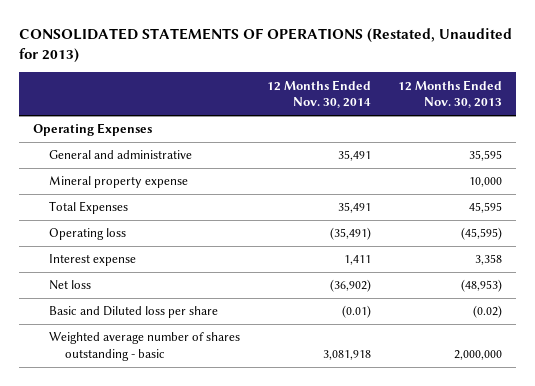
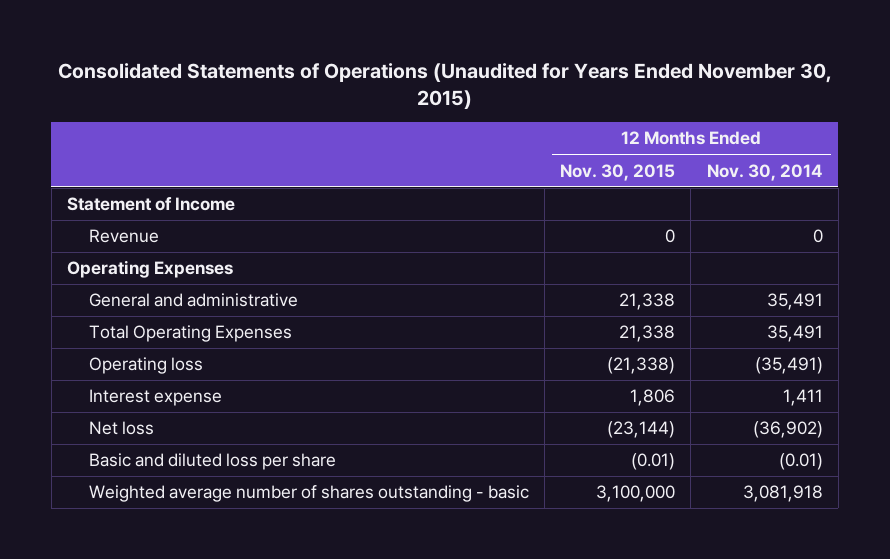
[19,28,513,64] CONSOLIDATED STATEMENTS OF OPERATIONS (Restated, Unaudited for 2013) -> [57,63,832,110] Consolidated Statements of Operations (Unaudited for Years Ended November 30, 2015)
[398,79,503,109] 12 Months Ended Nov. 30, 2013 -> none
none -> [560,163,676,181] Nov. 30, 2015
none -> [67,197,236,212] Statement of Income
none -> [88,229,159,244] Revenue
[49,176,189,189] Mineral property expense -> none
[49,201,129,215] Total Expenses -> [88,325,292,343] Total Operating Expenses
[49,306,219,319] Basic and Diluted loss per share -> [88,453,336,471] Basic and diluted loss per share

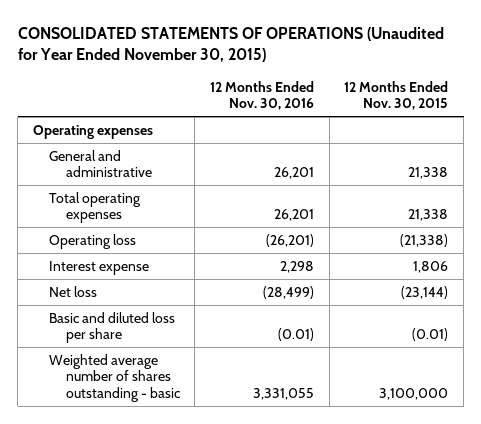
[57,63,832,110] Consolidated Statements of Operations (Unaudited for Years Ended November 30, 2015) -> [17,26,444,63] CONSOLIDATED STATEMENTS OF OPERATIONS (Unaudited for Year Ended November 30, 2015)
[706,163,823,181] Nov. 30, 2014 -> none
none -> [210,80,315,111] 12 Months Ended Nov. 30, 2016
[67,197,236,212] Statement of Income -> none
[88,229,159,244] Revenue -> none
[67,260,234,279] Operating Expenses -> [32,124,153,139] Operating expenses
[88,325,292,343] Total Operating Expenses -> [49,191,142,224] Total operating expenses

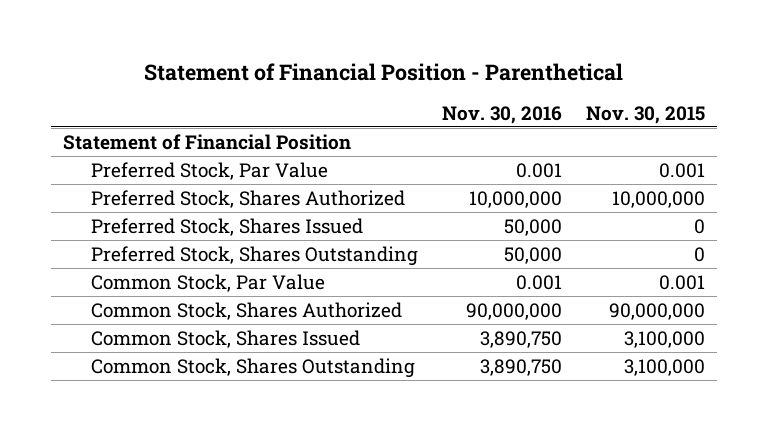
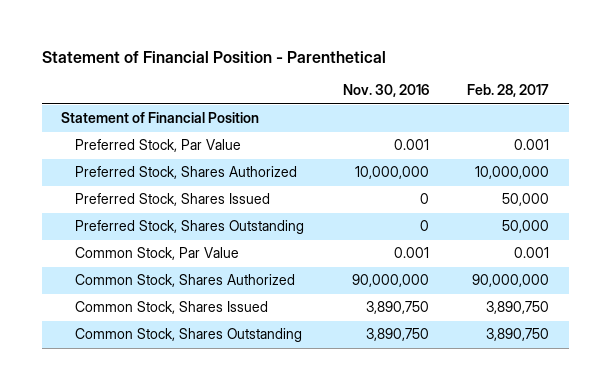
[585,105,705,124] Nov. 30, 2015 -> none
none -> [467,84,550,98] Feb. 28, 2017
[504,218,563,236] 50,000 -> [419,193,429,205] 0
[504,246,563,264] 50,000 -> [419,220,429,232] 0

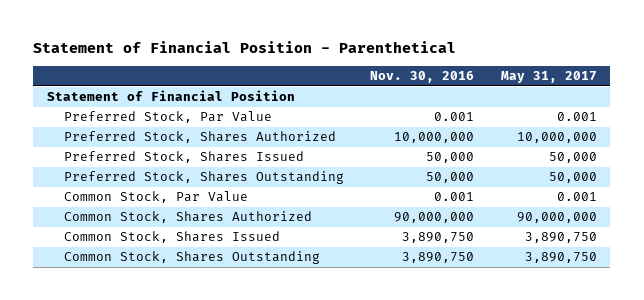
[467,84,550,98] Feb. 28, 2017 -> none
none -> [500,71,597,84] May 31, 2017
[419,193,429,205] 0 -> [426,152,475,164] 50,000
[419,220,429,232] 0 -> [426,172,475,184] 50,000

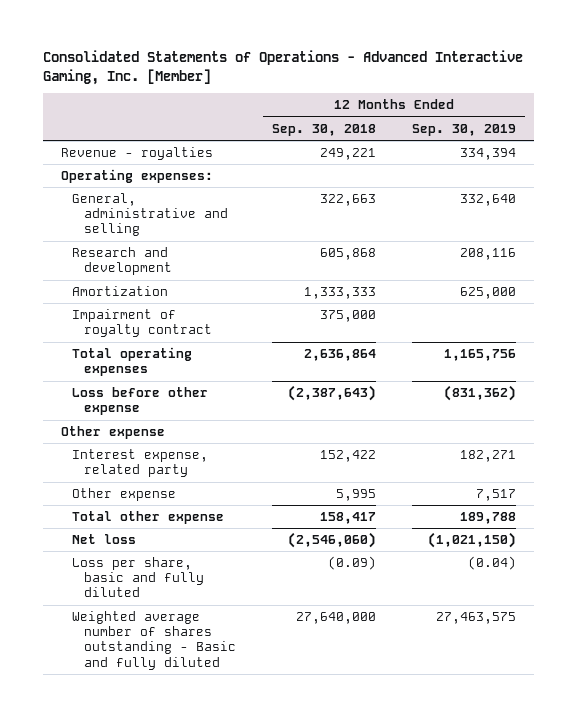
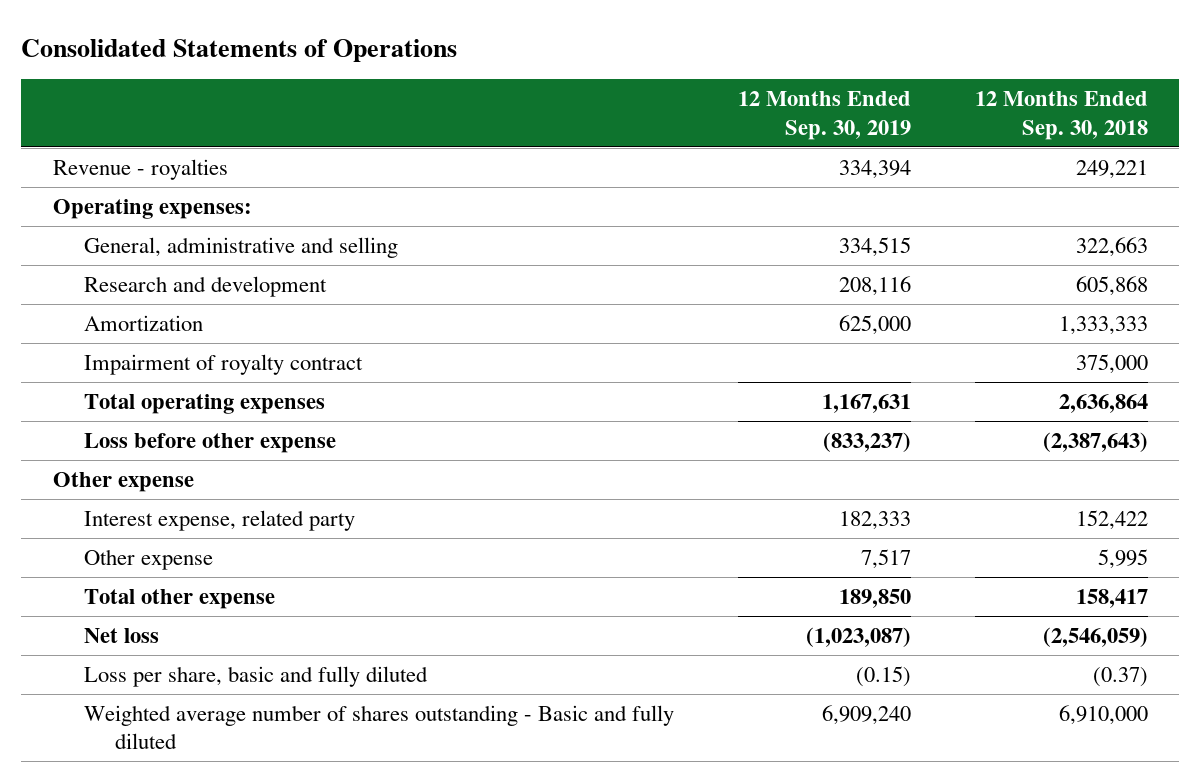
[42,49,523,86] Consolidated Statements of Operations - Advanced Interactive Gaming, Inc. [Member] -> [21,38,458,62] Consolidated Statements of Operations
[460,193,517,206] 332,640 -> [838,236,911,257] 334,515
[444,348,517,361] 1,165,756 -> [821,393,911,413] 1,167,631
[444,384,517,401] (831,362) -> [822,431,911,452] (833,237)
[460,449,517,462] 182,271 -> [838,510,911,530] 182,333
[460,511,517,524] 189,788 -> [838,588,911,608] 189,850
[287,531,376,548] (2,546,060) -> [1042,626,1148,647] (2,546,059)
[428,531,517,548] (1,021,150) -> [805,626,911,647] (1,023,087)
[327,555,376,570] (0.09) -> [1092,666,1148,687] (0.37)
[468,555,517,570] (0.04) -> [855,665,911,687] (0.15)
[295,611,376,624] 27,640,000 -> [1058,704,1148,725] 6,910,000
[436,611,517,624] 27,463,575 -> [821,704,911,725] 6,909,240

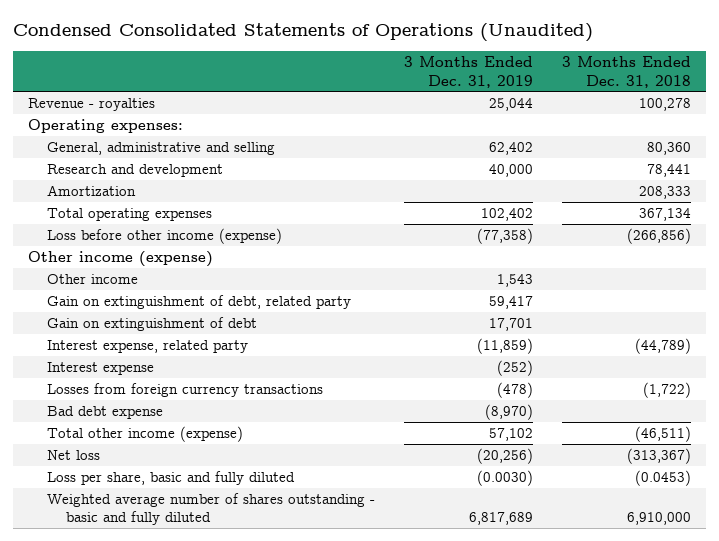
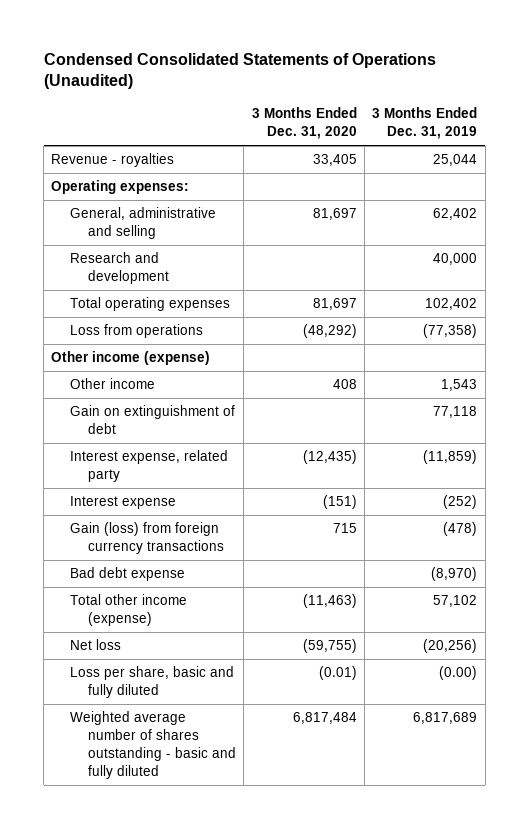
[562,56,692,88] 3 Months Ended Dec. 31, 2018 -> none
none -> [251,107,357,140] 3 Months Ended Dec. 31, 2020
[46,185,136,197] Amortization -> none
[46,228,282,245] Loss before other income (expense) -> [69,324,203,339] Loss from operations
[46,295,351,310] Gain on extinguishment of debt, related party -> none
[489,318,534,332] 17,701 -> [433,406,478,419] 77,118
[46,383,323,398] Losses from foreign currency transactions -> [69,522,224,555] Gain (loss) from foreign currency transactions
[477,470,534,487] (0.0030) -> [439,666,478,681] (0.00)

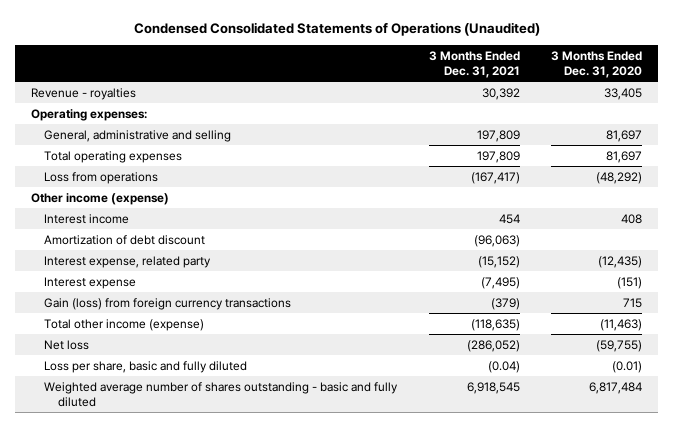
[372,107,478,140] 3 Months Ended Dec. 31, 2019 -> none
none -> [428,50,520,78] 3 Months Ended Dec. 31, 2021
[69,252,169,285] Research and development -> none
[69,378,155,390] Other income -> none
[69,405,235,435] Gain on extinguishment of debt -> none
none -> [44,213,130,224] Interest income
none -> [44,234,206,245] Amortization of debt discount
[69,567,185,582] Bad debt expense -> none

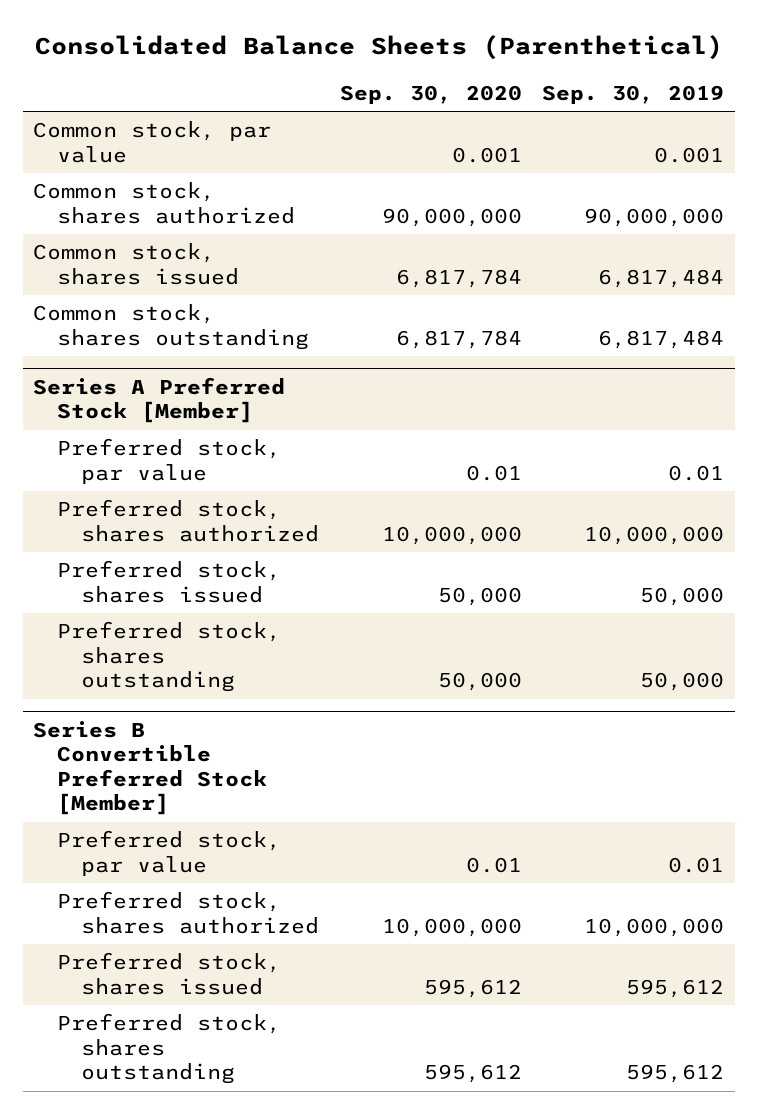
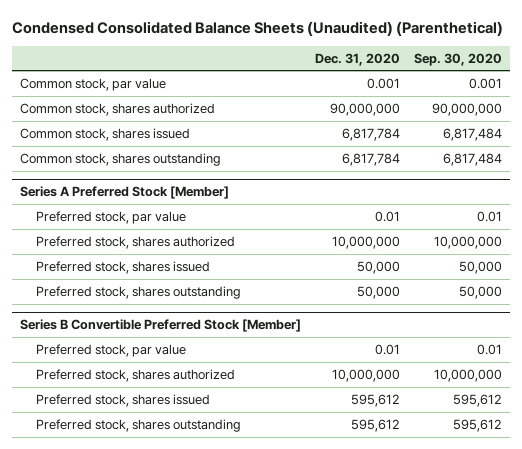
[34,35,723,61] Consolidated Balance Sheets (Parenthetical) -> [12,20,504,36] Condensed Consolidated Balance Sheets (Unaudited) (Parenthetical)
[542,84,725,104] Sep. 30, 2019 -> none
none -> [315,52,401,66] Dec. 31, 2020
[395,268,522,288] 6,817,784 -> [443,127,503,141] 6,817,484
[395,329,522,349] 6,817,784 -> [443,152,503,166] 6,817,484

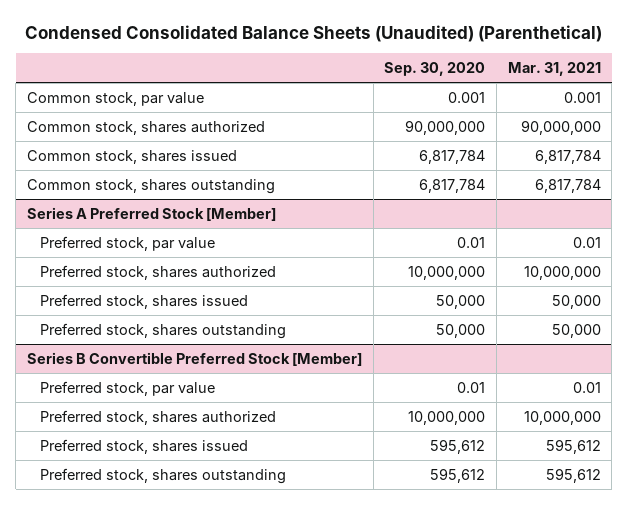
[315,52,401,66] Dec. 31, 2020 -> none
none -> [507,62,601,77] Mar. 31, 2021
[443,127,503,141] 6,817,484 -> [419,149,486,164] 6,817,784
[443,152,503,166] 6,817,484 -> [419,178,486,193] 6,817,784

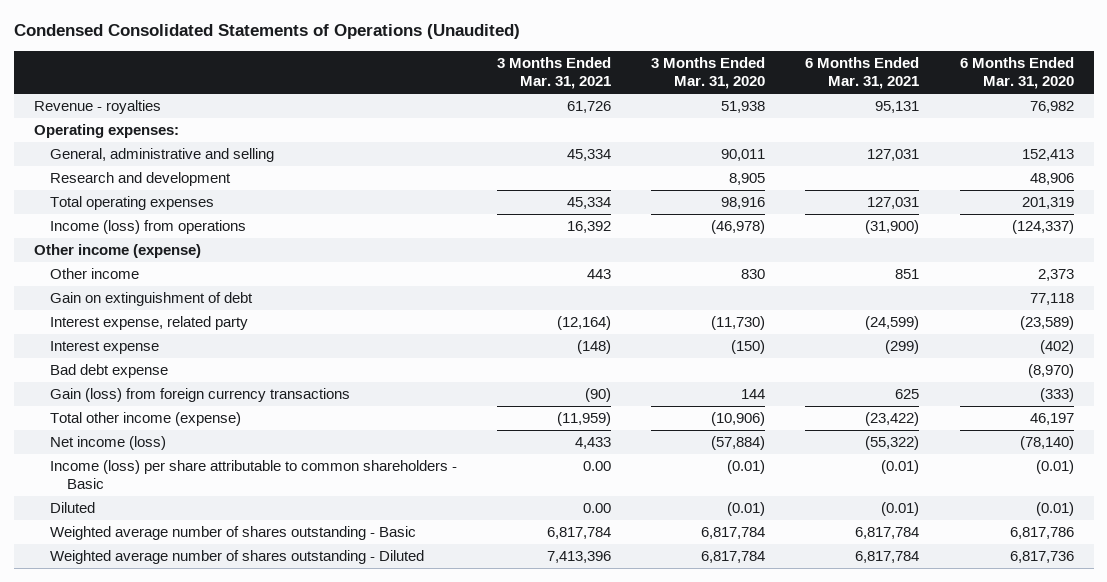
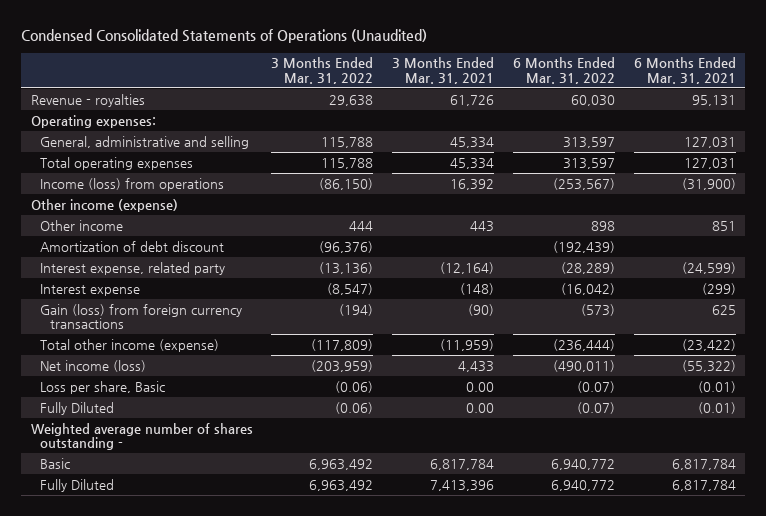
[651,57,766,90] 3 Months Ended Mar. 31, 2020 -> none
[959,57,1074,90] 6 Months Ended Mar. 31, 2020 -> none
none -> [271,57,374,84] 3 Months Ended Mar. 31, 2022
none -> [512,57,615,84] 6 Months Ended Mar. 31, 2022
[50,172,232,187] Research and development -> none
[50,292,254,307] Gain on extinguishment of debt -> none
none -> [40,240,225,252] Amortization of debt discount
[50,364,169,379] Bad debt expense -> none
[50,460,458,489] Income (loss) per share attributable to common shareholders - Basic -> [40,380,166,394] Loss per share, Basic
[50,502,96,514] Diluted -> [40,401,115,415] Fully Diluted
none -> [30,422,253,451] Weighted average number of shares outstanding -
[50,526,417,541] Weighted average number of shares outstanding - Basic -> [40,457,71,469] Basic
[50,550,425,565] Weighted average number of shares outstanding - Diluted -> [40,478,115,492] Fully Diluted

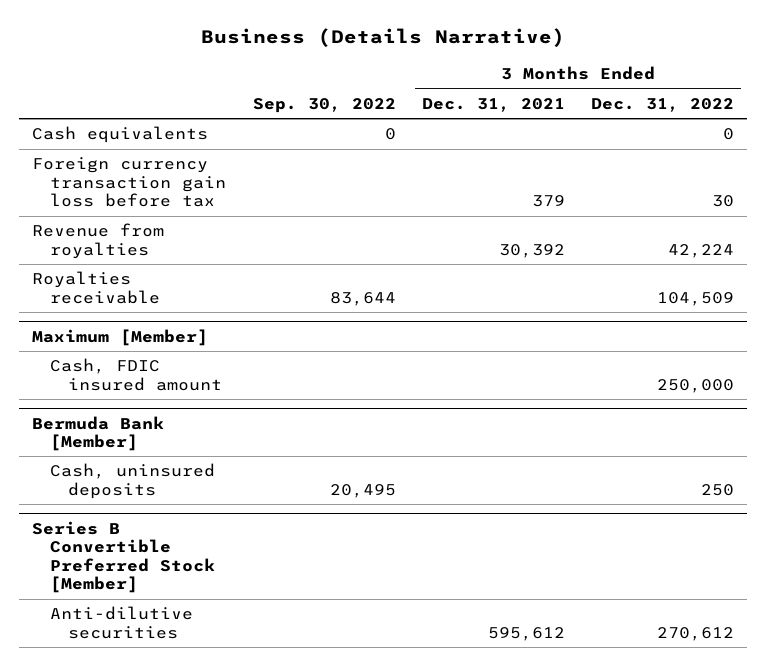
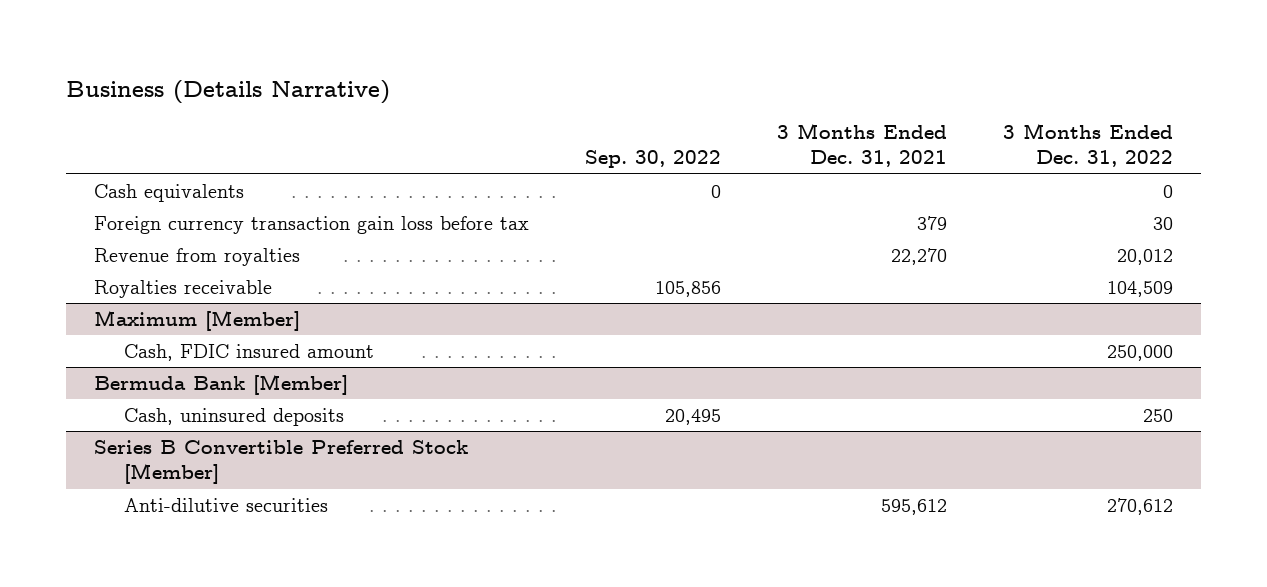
[498,243,565,258] 30,392 -> [890,248,947,266] 22,270
[668,243,735,258] 42,224 -> [1116,249,1173,266] 20,012
[329,291,396,306] 83,644 -> [655,281,722,298] 105,856

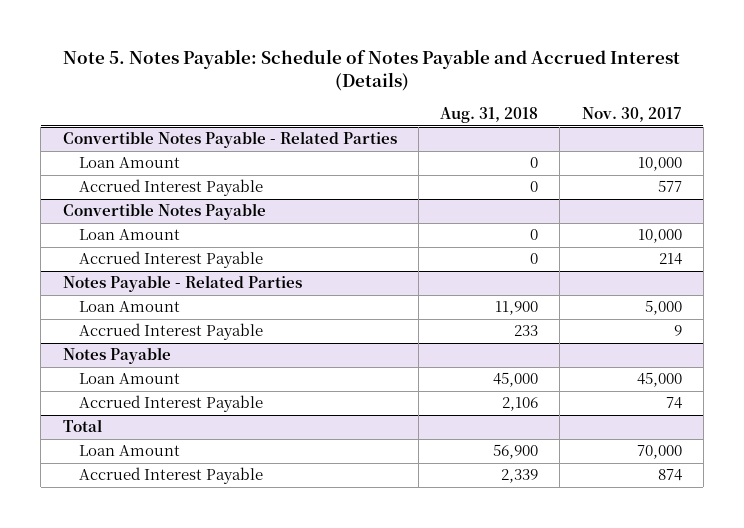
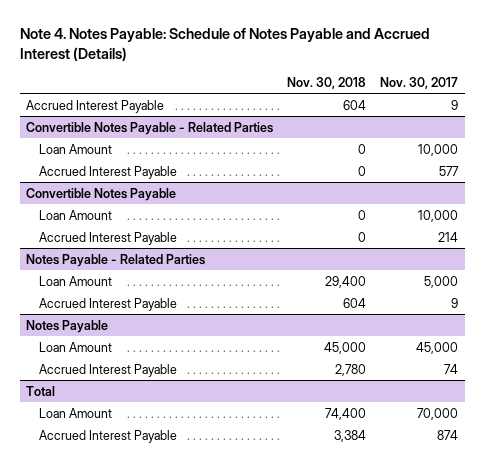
[63,49,681,92] Note 5. Notes Payable: Schedule of Notes Payable and Accrued Interest (Details) -> [19,28,430,61] Note 4. Notes Payable: Schedule of Notes Payable and Accrued Interest (Details)
[440,107,539,124] Aug. 31, 2018 -> none
none -> [287,77,367,90] Nov. 30, 2018
none -> [26,99,165,113] Accrued Interest Payable

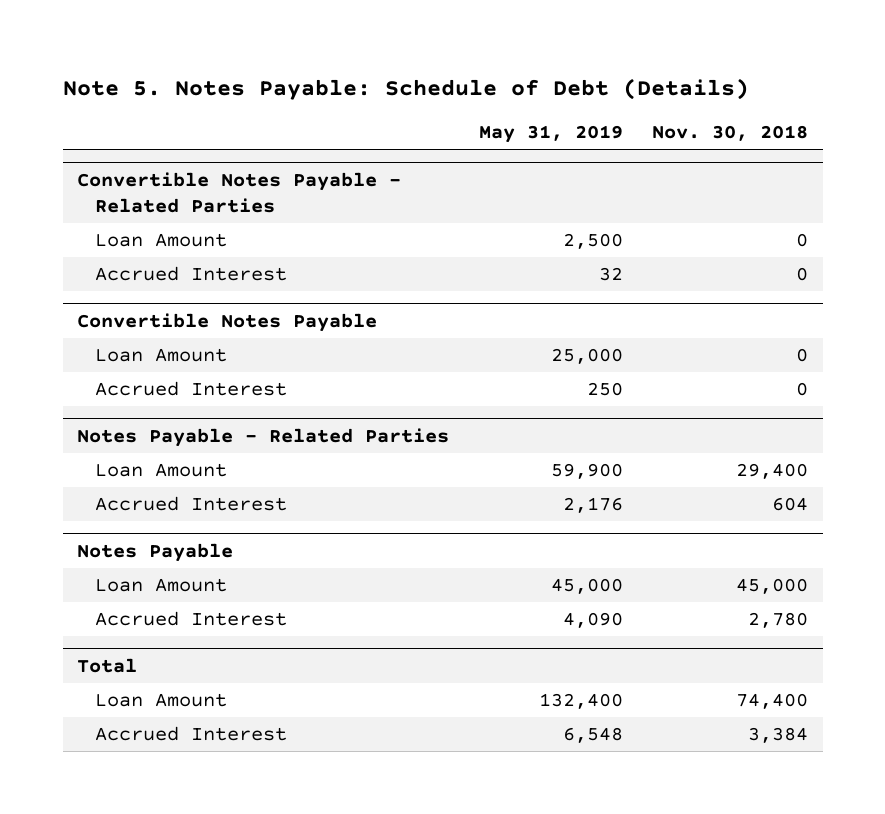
[19,28,430,61] Note 4. Notes Payable: Schedule of Notes Payable and Accrued Interest (Details) -> [62,77,749,100] Note 5. Notes Payable: Schedule of Debt (Details)
[379,77,458,90] Nov. 30, 2017 -> none
none -> [478,125,623,144] May 31, 2019
[26,99,165,113] Accrued Interest Payable -> none
[39,165,178,179] Accrued Interest Payable -> [94,266,287,282] Accrued Interest
[39,231,178,245] Accrued Interest Payable -> [94,381,287,397] Accrued Interest
[39,297,178,311] Accrued Interest Payable -> [94,496,287,512] Accrued Interest
[39,363,178,377] Accrued Interest Payable -> [94,611,287,627] Accrued Interest
[39,429,178,443] Accrued Interest Payable -> [94,726,287,742] Accrued Interest

